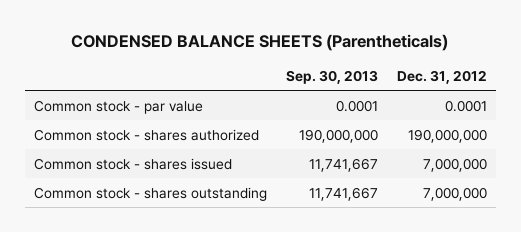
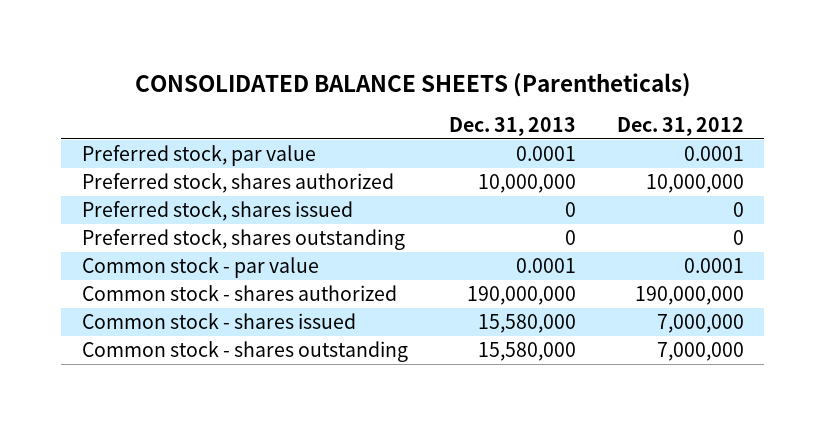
[71,33,449,51] CONDENSED BALANCE SHEETS (Parentheticals) -> [134,72,691,97] CONSOLIDATED BALANCE SHEETS (Parentheticals)
[285,69,378,84] Sep. 30, 2013 -> none
none -> [448,117,576,137] Dec. 31, 2013
none -> [81,144,316,166] Preferred stock, par value
none -> [81,172,394,193] Preferred stock, shares authorized
none -> [81,200,353,221] Preferred stock, shares issued
none -> [81,228,405,250] Preferred stock, shares outstanding

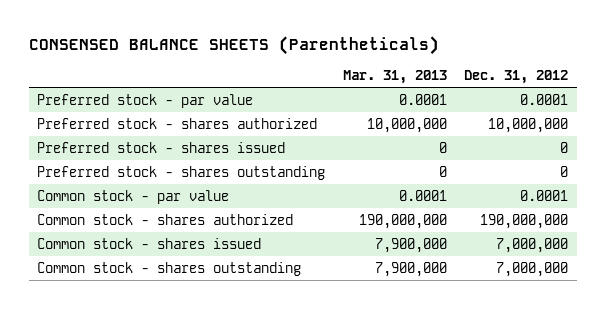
[134,72,691,97] CONSOLIDATED BALANCE SHEETS (Parentheticals) -> [28,35,439,55] CONSENSED BALANCE SHEETS (Parentheticals)
[448,117,576,137] Dec. 31, 2013 -> none
none -> [342,70,447,85] Mar. 31, 2013
[81,144,316,166] Preferred stock, par value -> [37,93,254,108] Preferred stock - par value
[81,172,394,193] Preferred stock, shares authorized -> [37,117,318,129] Preferred stock - shares authorized
[81,200,353,221] Preferred stock, shares issued -> [37,141,286,153] Preferred stock - shares issued
[81,228,405,250] Preferred stock, shares outstanding -> [37,165,326,180] Preferred stock - shares outstanding

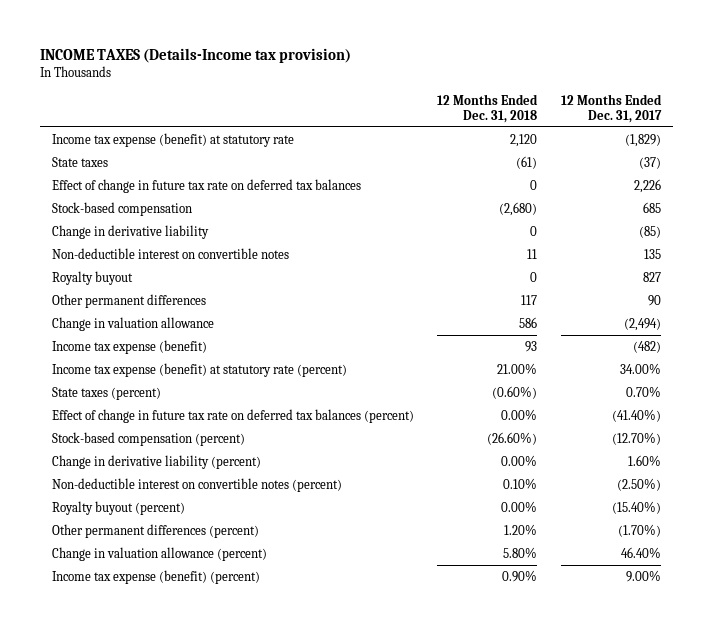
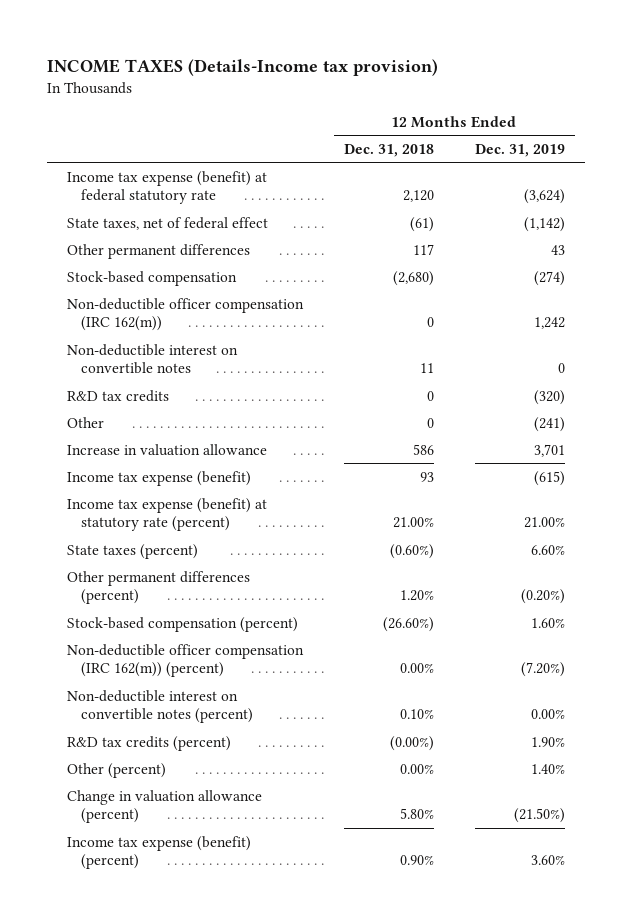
[560,93,662,123] 12 Months Ended Dec. 31, 2017 -> none
none -> [474,143,565,157] Dec. 31, 2019
[52,178,362,193] Effect of change in future tax rate on deferred tax balances -> none
[52,132,295,147] Income tax expense (benefit) at statutory rate -> [67,170,268,205] Income tax expense (benefit) at federal statutory rate
[52,156,109,167] State taxes -> [67,216,269,230] State taxes, net of federal effect
[52,293,207,308] Other permanent differences -> [67,243,251,259] Other permanent differences
[52,224,210,239] Change in derivative liability -> none
none -> [67,297,305,332] Non-deductible officer compensation (IRC 162(m))
[52,270,134,285] Royalty buyout -> none
none -> [67,389,170,402] R&D tax credits
none -> [67,416,105,428] Other
[52,316,215,331] Change in valuation allowance -> [67,443,268,456] Increase in valuation allowance
[52,408,415,423] Effect of change in future tax rate on deferred tax balances (percent) -> none
[52,523,260,538] Other permanent differences (percent) -> [67,570,251,605] Other permanent differences (percent)
[52,454,262,469] Change in derivative liability (percent) -> none
none -> [67,643,305,678] Non-deductible officer compensation (IRC 162(m)) (percent)
[52,500,186,515] Royalty buyout (percent) -> none
none -> [67,735,232,751] R&D tax credits (percent)
none -> [67,762,167,778] Other (percent)

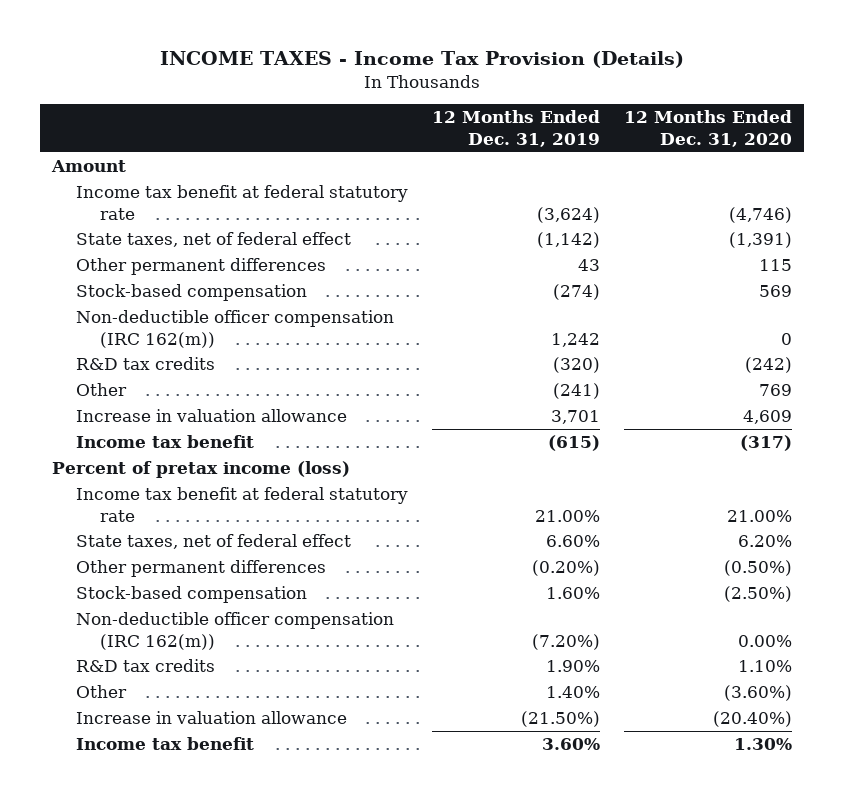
[47,58,439,76] INCOME TAXES (Details-Income tax provision) -> [159,51,684,69] INCOME TAXES - Income Tax Provision (Details)
[344,143,435,157] Dec. 31, 2018 -> none
none -> [624,110,793,147] 12 Months Ended Dec. 31, 2020
none -> [50,160,126,173] Amount
[67,170,268,205] Income tax expense (benefit) at federal statutory rate -> [75,185,408,220] Income tax benefit at federal statutory rate
[67,343,239,375] Non-deductible interest on convertible notes -> none
[67,689,253,724] Non-deductible interest on convertible notes (percent) -> none
[67,470,252,486] Income tax expense (benefit) -> [75,435,254,449] Income tax benefit
none -> [51,461,350,479] Percent of pretax income (loss)
[67,497,268,532] Income tax expense (benefit) at statutory rate (percent) -> [75,487,408,522] Income tax benefit at federal statutory rate
[67,543,199,559] State taxes (percent) -> [75,534,351,550] State taxes, net of federal effect
[67,570,251,605] Other permanent differences (percent) -> [75,560,326,578] Other permanent differences
[67,616,299,632] Stock-based compensation (percent) -> [75,586,307,604] Stock-based compensation
[67,643,305,678] Non-deductible officer compensation (IRC 162(m)) (percent) -> [75,612,394,650] Non-deductible officer compensation (IRC 162(m))
[67,735,232,751] R&D tax credits (percent) -> [75,659,215,673] R&D tax credits
[67,762,167,778] Other (percent) -> [75,685,127,699] Other
[67,789,263,824] Change in valuation allowance (percent) -> [75,711,347,725] Increase in valuation allowance
[67,835,252,870] Income tax expense (benefit) (percent) -> [75,737,254,751] Income tax benefit

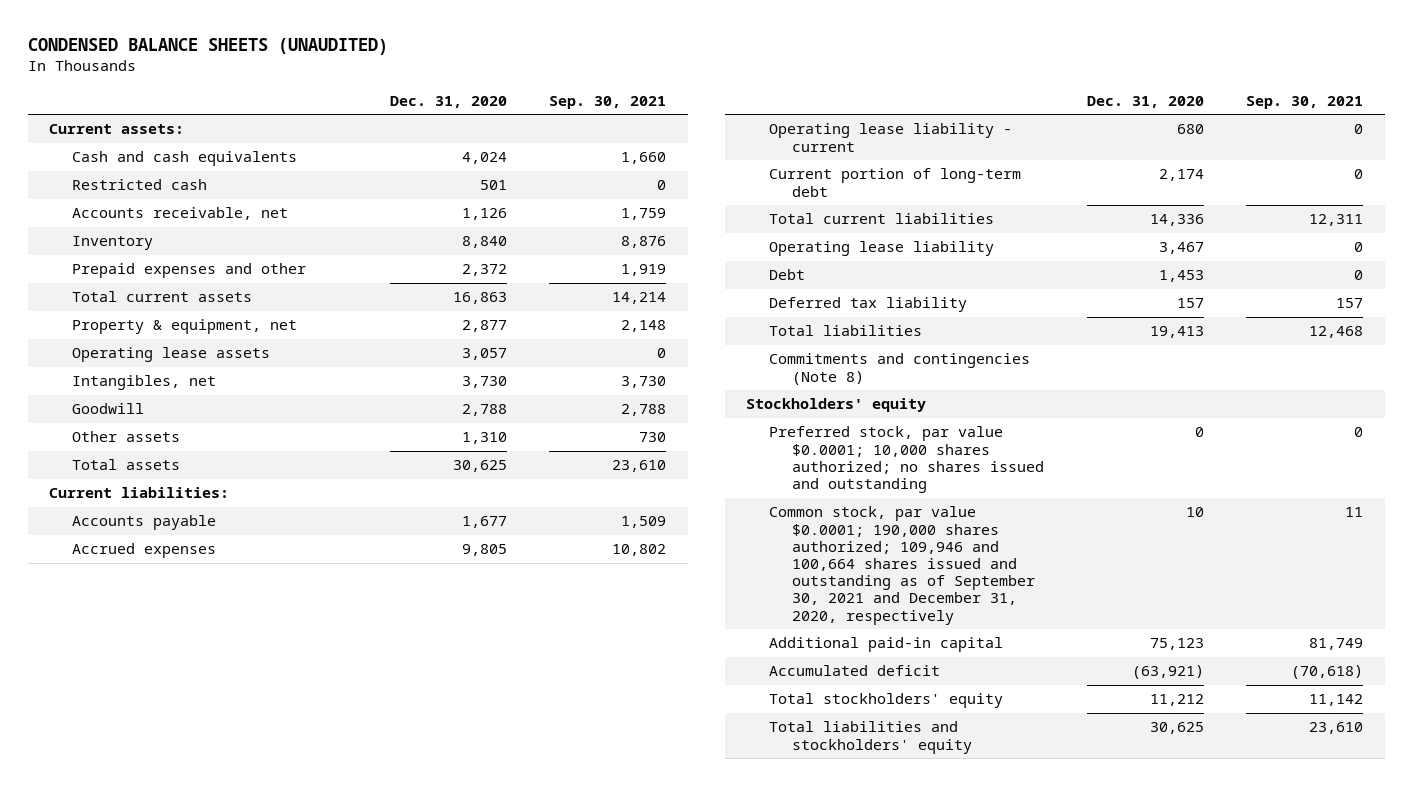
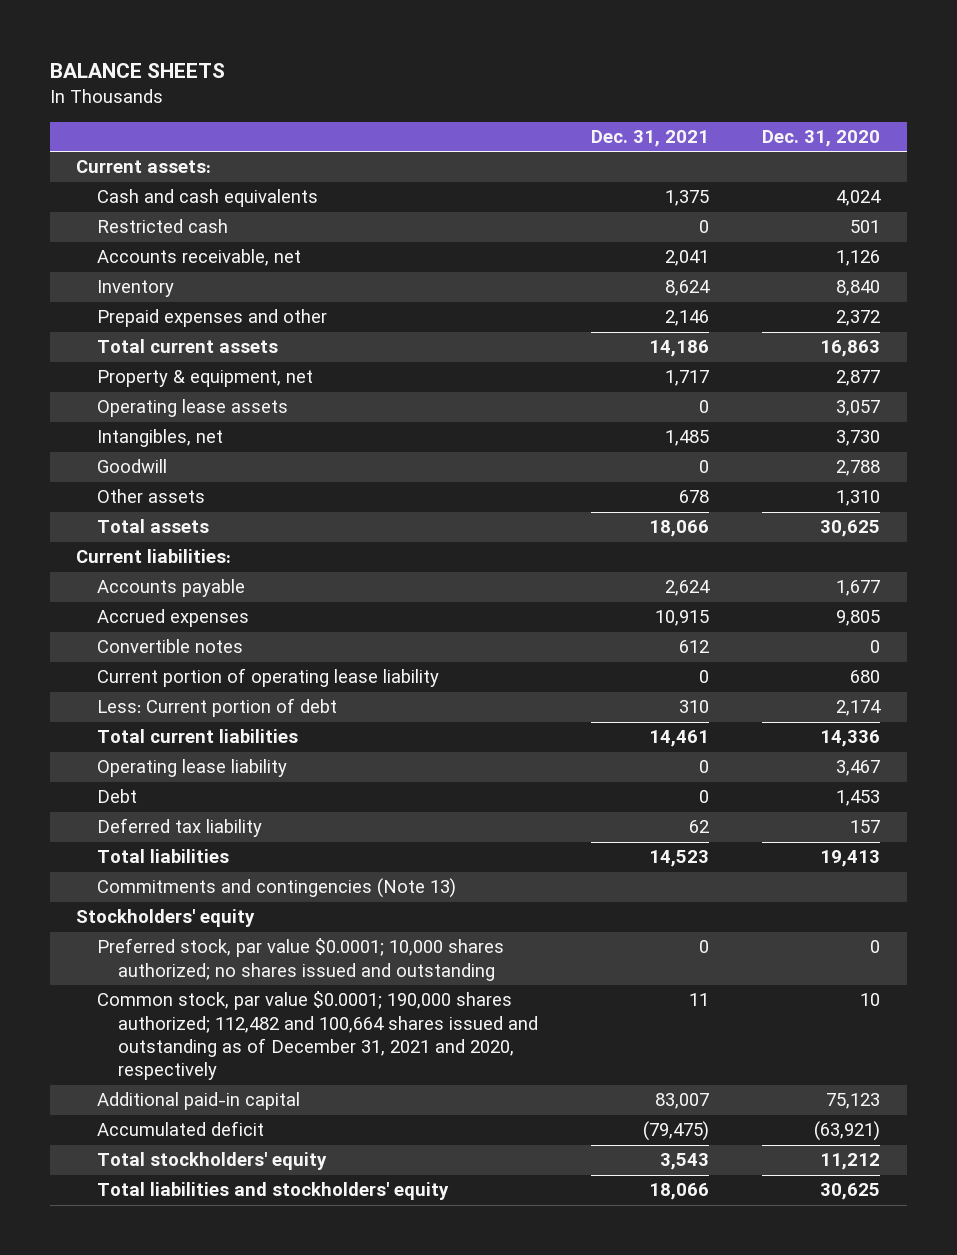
[27,38,388,56] CONDENSED BALANCE SHEETS (UNAUDITED) -> [49,63,225,79] BALANCE SHEETS
[549,95,667,109] Sep. 30, 2021 -> none
none -> [591,130,710,148] Dec. 31, 2021
none -> [97,639,244,654] Convertible notes
[769,123,1013,152] Operating lease liability - current -> [97,668,440,688] Current portion of operating lease liability
[769,168,1022,197] Current portion of long-term debt -> [97,698,338,718] Less: Current portion of debt
[769,353,1031,385] Commitments and contingencies (Note 8) -> [97,878,457,899] Commitments and contingencies (Note 13)
[769,506,1036,625] Common stock, par value $0.0001; 190,000 shares authorized; 109,946 and 100,664 shares issued and outstanding as of September 30, 2021 and December 31, 2020, respectively -> [97,991,538,1081] Common stock, par value $0.0001; 190,000 shares authorized; 112,482 and 100,664 shares issued and outstanding as of December 31, 2021 and 2020, respectively

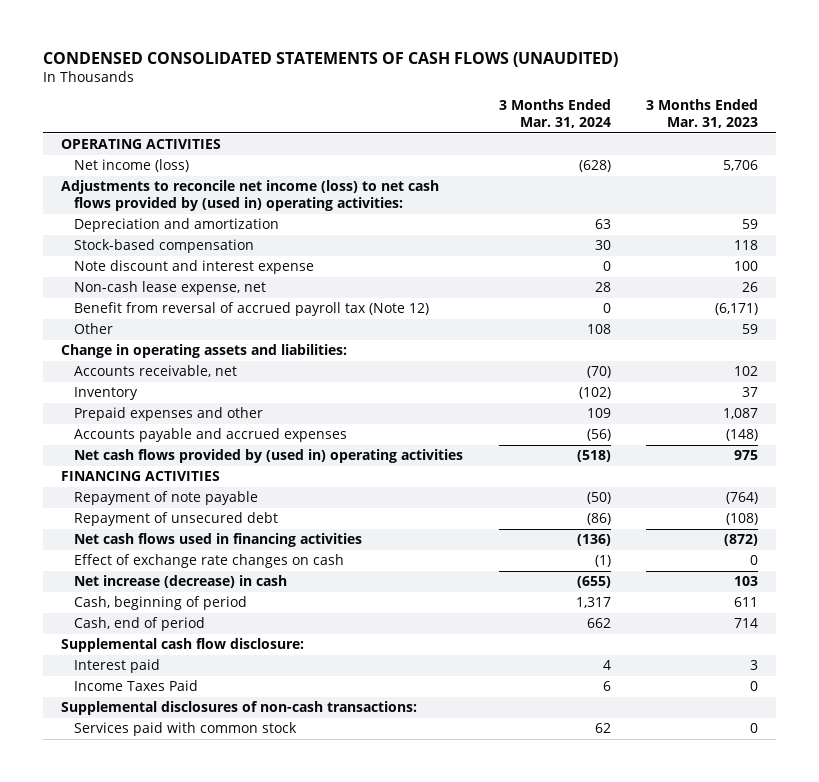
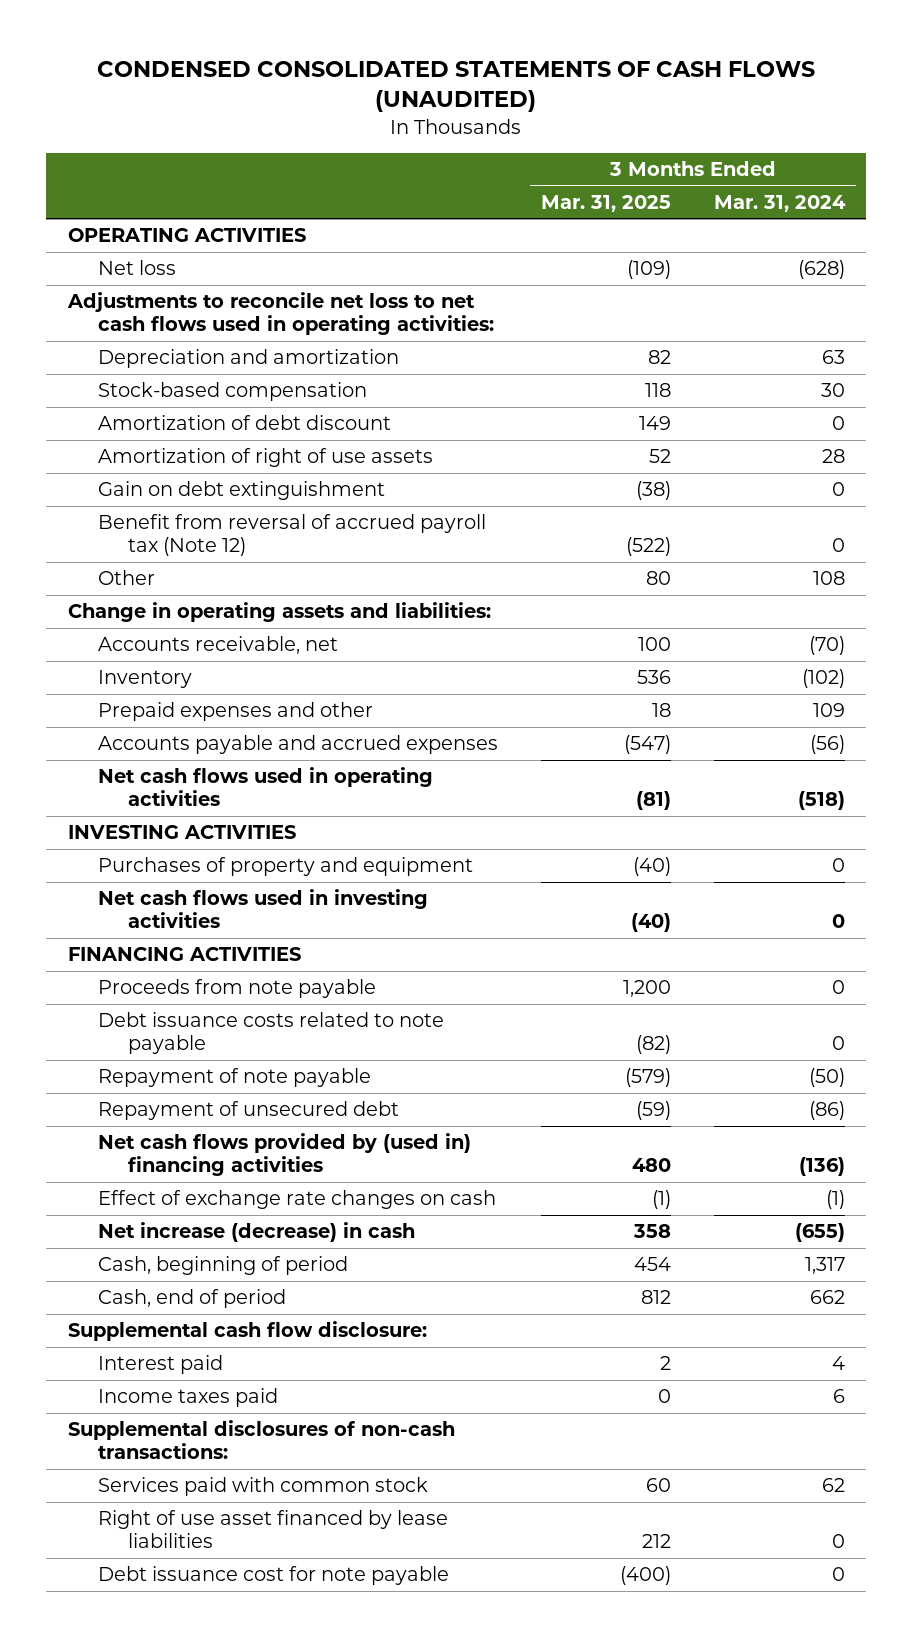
[646,99,759,128] 3 Months Ended Mar. 31, 2023 -> none
none -> [540,194,671,212] Mar. 31, 2025
[73,159,189,173] Net income (loss) -> [97,260,176,276] Net loss
[60,180,439,211] Adjustments to reconcile net income (loss) to net cash flows provided by (used in) operating activities: -> [66,292,494,336] Adjustments to reconcile net loss to net cash flows used in operating activities:
[73,260,314,275] Note discount and interest expense -> none
[73,281,266,296] Non-cash lease expense, net -> none
none -> [97,415,391,431] Amortization of debt discount
none -> [97,448,433,468] Amortization of right of use assets
none -> [97,481,385,501] Gain on debt extinguishment
[73,449,463,464] Net cash flows provided by (used in) operating activities -> [97,767,433,807] Net cash flows used in operating activities
none -> [67,825,296,840] INVESTING ACTIVITIES
none -> [97,857,473,877] Purchases of property and equipment
none -> [97,889,428,929] Net cash flows used in investing activities
none -> [97,979,376,999] Proceeds from note payable
none -> [97,1012,444,1055] Debt issuance costs related to note payable
[73,533,362,548] Net cash flows used in financing activities -> [97,1133,471,1177] Net cash flows provided by (used in) financing activities
[73,680,198,692] Income Taxes Paid -> [97,1388,278,1408] Income taxes paid
none -> [97,1510,448,1549] Right of use asset financed by lease liabilities
none -> [97,1566,449,1586] Debt issuance cost for note payable

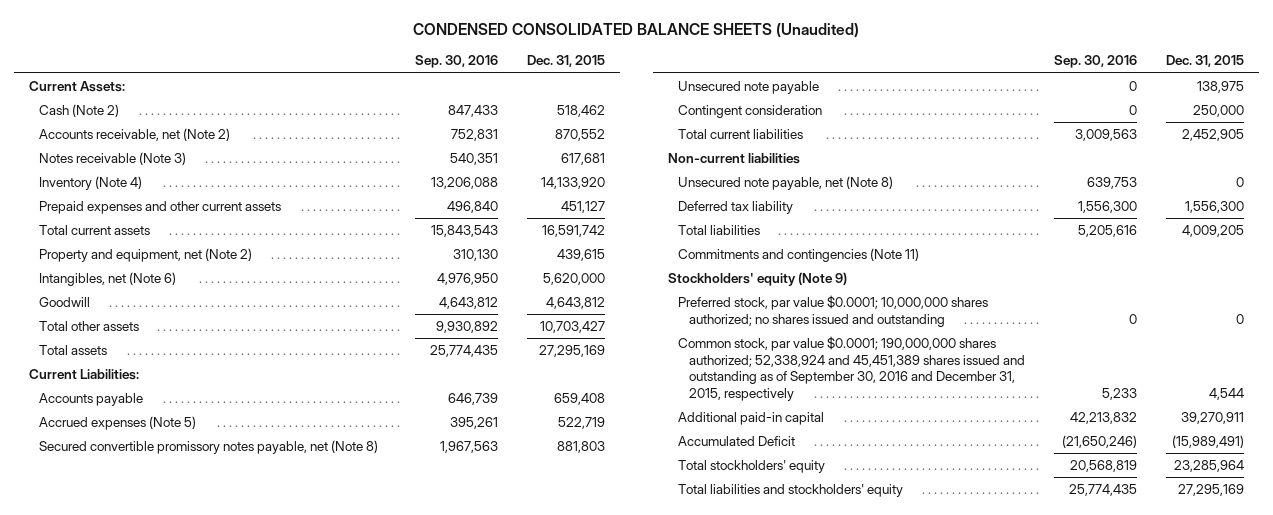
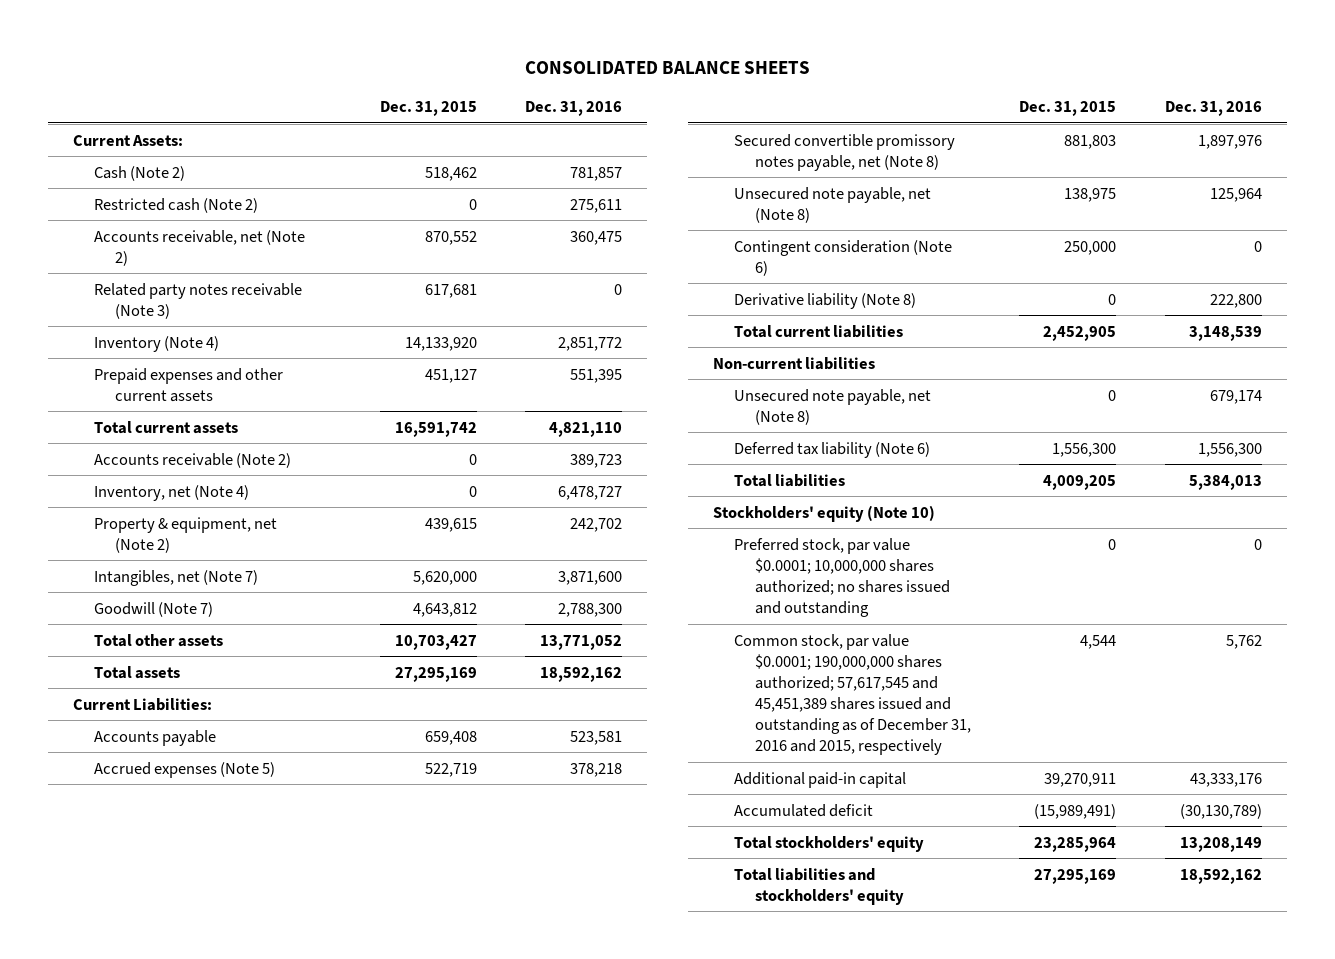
[413,23,860,39] CONDENSED CONSOLIDATED BALANCE SHEETS (Unaudited) -> [524,60,810,74] CONSOLIDATED BALANCE SHEETS
[414,55,498,69] Sep. 30, 2016 -> none
none -> [525,101,623,117] Dec. 31, 2016
none -> [93,197,258,213] Restricted cash (Note 2)
[39,151,187,165] Notes receivable (Note 3) -> [93,282,302,319] Related party notes receivable (Note 3)
none -> [93,452,291,468] Accounts receivable (Note 2)
none -> [93,484,249,501] Inventory, net (Note 4)
[39,247,253,262] Property and equipment, net (Note 2) -> [93,516,277,553] Property & equipment, net (Note 2)
[39,271,177,286] Intangibles, net (Note 6) -> [93,569,258,586] Intangibles, net (Note 7)
[39,296,91,307] Goodwill -> [93,601,213,617] Goodwill (Note 7)
[678,80,820,94] Unsecured note payable -> [733,186,931,223] Unsecured note payable, net (Note 8)
[678,104,823,118] Contingent consideration -> [733,239,952,276] Contingent consideration (Note 6)
none -> [733,292,916,309] Derivative liability (Note 8)
[678,200,794,214] Deferred tax liability -> [733,441,930,458] Deferred tax liability (Note 6)
[678,247,920,262] Commitments and contingencies (Note 11) -> none
[667,271,847,286] Stockholders' equity (Note 9) -> [712,504,935,522] Stockholders' equity (Note 10)
[678,335,1025,402] Common stock, par value $0.0001; 190,000,000 shares authorized; 52,338,924 and 45,451,389 shares issued and outstanding as of September 30, 2016 and December 31, 2015, respectively -> [733,633,971,756] Common stock, par value $0.0001; 190,000,000 shares authorized; 57,617,545 and 45,451,389 shares issued and outstanding as of December 31, 2016 and 2015, respectively
[678,435,796,446] Accumulated Deficit -> [733,803,873,817] Accumulated deficit

